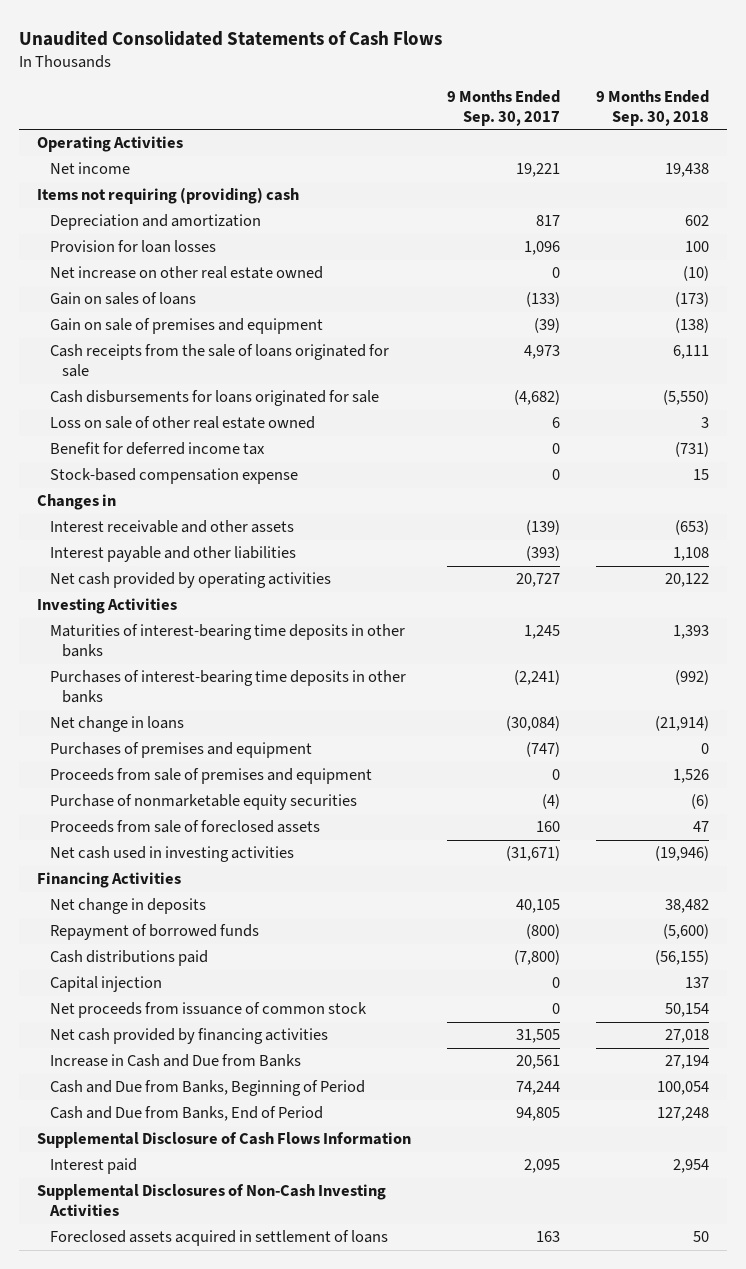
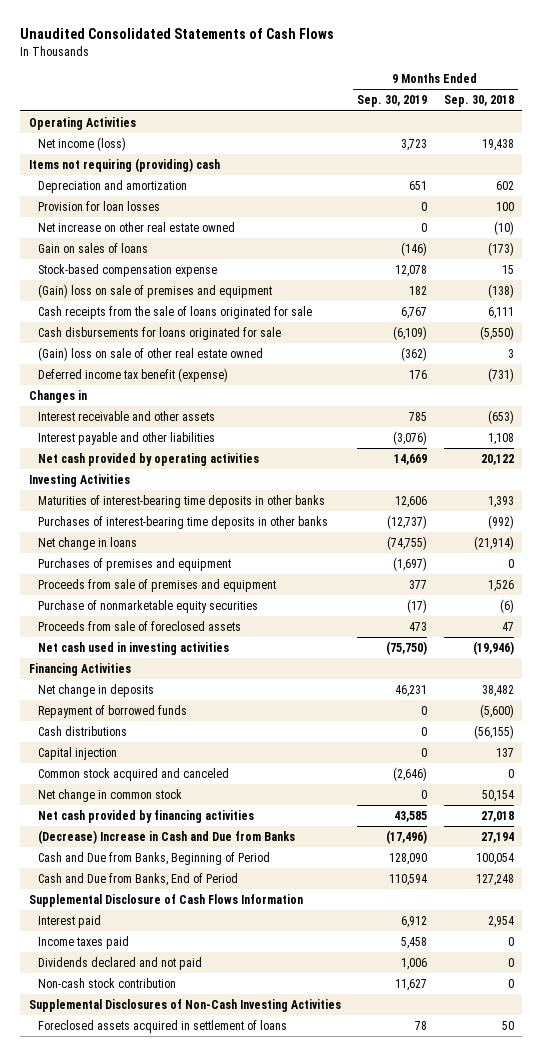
[447,89,561,126] 9 Months Ended Sep. 30, 2017 -> none
none -> [357,95,428,108] Sep. 30, 2019
[49,162,130,175] Net income -> [38,136,127,151] Net income (loss)
[49,468,298,485] Stock-based compensation expense -> [38,263,218,277] Stock-based compensation expense
[49,318,323,335] Gain on sale of premises and equipment -> [38,283,273,298] (Gain) loss on sale of premises and equipment
[49,416,315,430] Loss on sale of other real estate owned -> [38,346,264,361] (Gain) loss on sale of other real estate owned
[49,442,265,456] Benefit for deferred income tax -> [38,367,229,382] Deferred income tax benefit (expense)
[49,950,208,967] Cash distributions paid -> [38,725,128,736] Cash distributions
none -> [38,767,230,781] Common stock acquired and canceled
[49,1002,367,1019] Net proceeds from issuance of common stock -> [38,788,183,802] Net change in common stock
[49,1054,301,1068] Increase in Cash and Due from Banks -> [38,829,296,844] (Decrease) Increase in Cash and Due from Banks
none -> [38,935,130,949] Income taxes paid
none -> [38,956,203,970] Dividends declared and not paid
none -> [38,977,177,988] Non-cash stock contribution

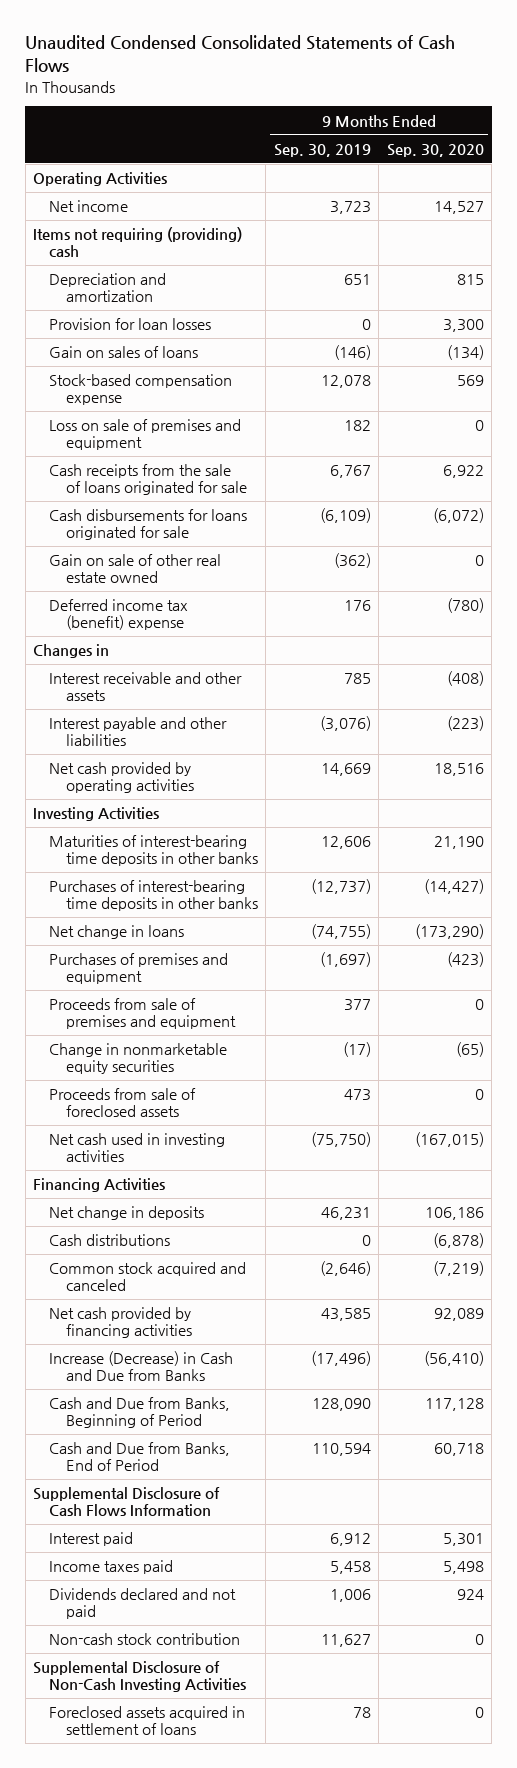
[20,28,335,40] Unaudited Consolidated Statements of Cash Flows -> [25,35,456,73] Unaudited Condensed Consolidated Statements of Cash Flows
[443,95,514,108] Sep. 30, 2018 -> none
none -> [386,143,484,157] Sep. 30, 2020
[38,136,127,151] Net income (loss) -> [49,200,129,213] Net income
[38,221,236,232] Net increase on other real estate owned -> none
[38,283,273,298] (Gain) loss on sale of premises and equipment -> [49,419,242,451] Loss on sale of premises and equipment
[38,346,264,361] (Gain) loss on sale of other real estate owned -> [49,554,222,584] Gain on sale of other real estate owned
[38,367,229,382] Deferred income tax benefit (expense) -> [49,599,189,631] Deferred income tax (benefit) expense
[38,599,259,613] Purchase of nonmarketable equity securities -> none
none -> [49,1043,228,1075] Change in nonmarketable equity securities
[38,704,188,718] Repayment of borrowed funds -> none
[38,746,118,760] Capital injection -> none
[38,788,183,802] Net change in common stock -> none
[38,829,296,844] (Decrease) Increase in Cash and Due from Banks -> [49,1351,234,1382] Increase (Decrease) in Cash and Due from Banks
[28,998,341,1012] Supplemental Disclosures of Non-Cash Investing Activities -> [33,1661,247,1693] Supplemental Disclosure of Non-Cash Investing Activities

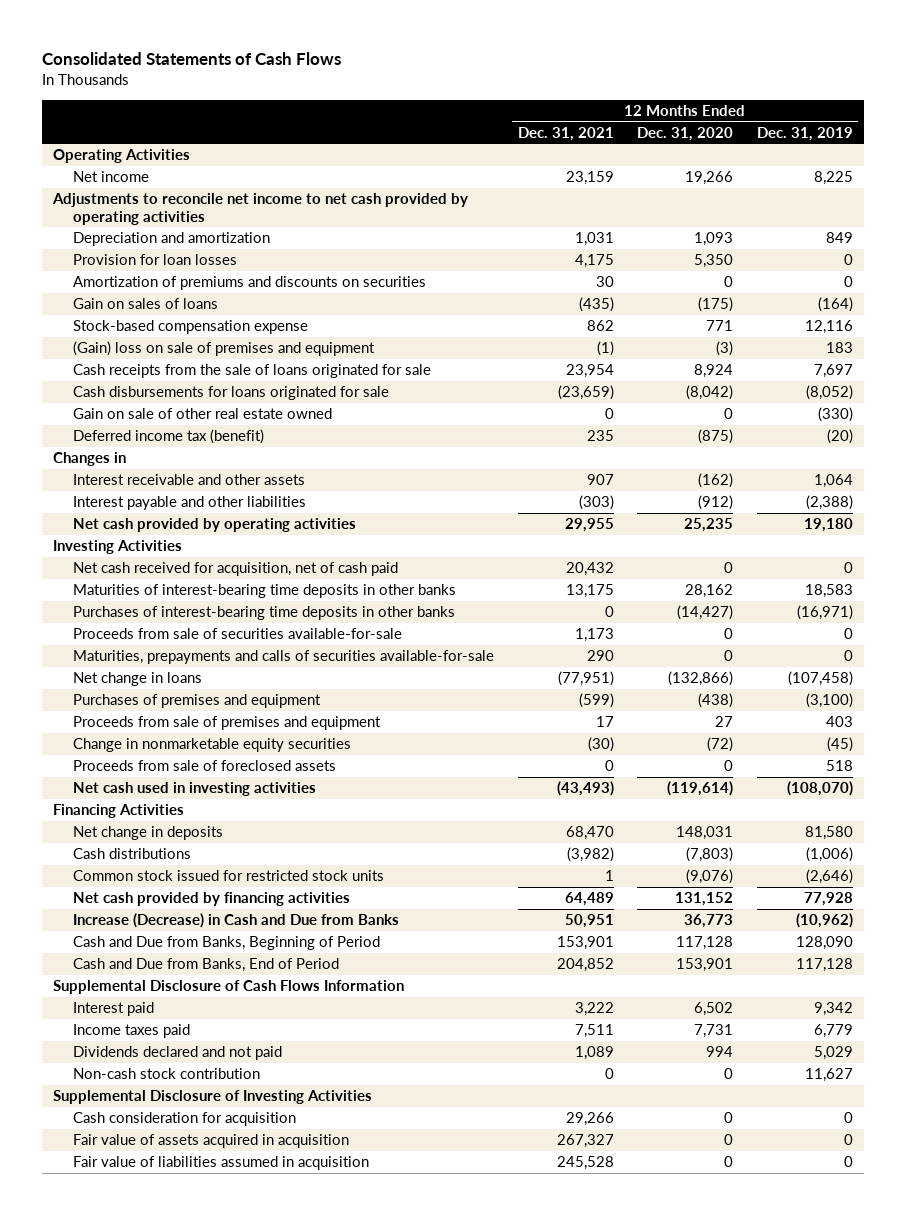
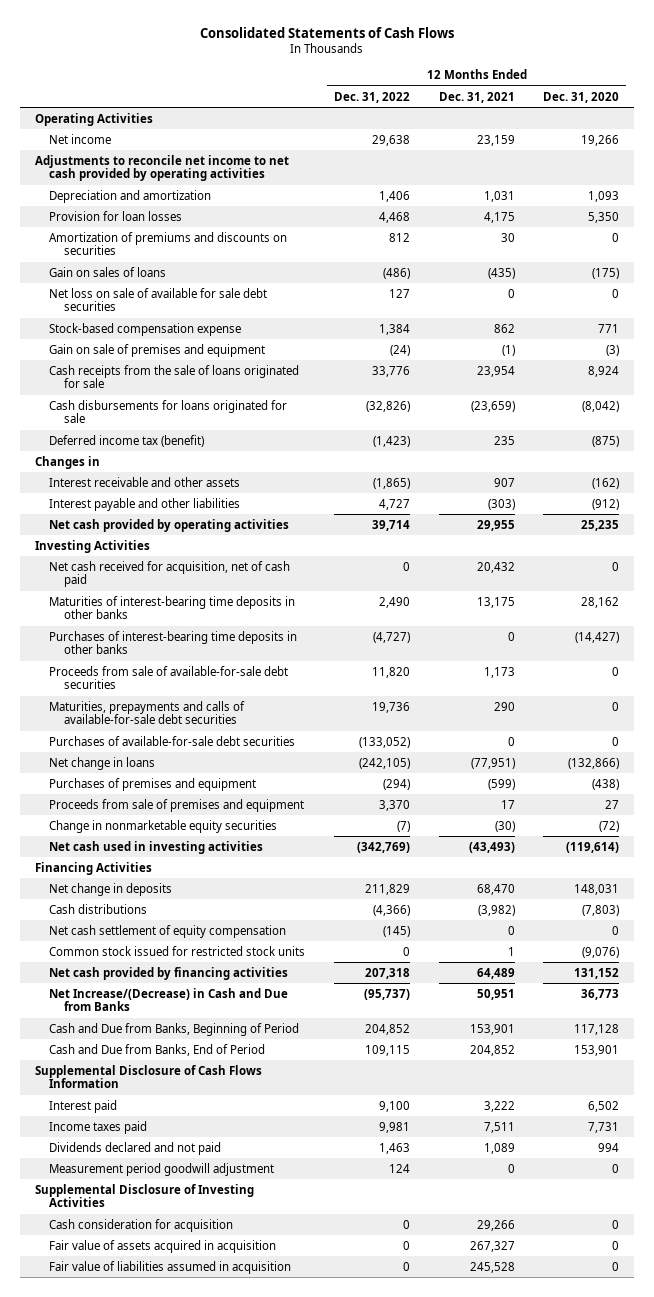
[756,126,853,141] Dec. 31, 2019 -> none
none -> [333,91,410,103] Dec. 31, 2022
none -> [49,287,268,312] Net loss on sale of available for sale debt securities
[73,341,376,357] (Gain) loss on sale of premises and equipment -> [49,343,266,357] Gain on sale of premises and equipment
[73,408,333,420] Gain on sale of other real estate owned -> none
[73,628,403,640] Proceeds from sale of securities available-for-sale -> [49,665,289,690] Proceeds from sale of available-for-sale debt securities
[73,650,495,665] Maturities, prepayments and calls of securities available-for-sale -> [49,700,246,725] Maturities, prepayments and calls of available-for-sale debt securities
none -> [49,735,296,746] Purchases of available-for-sale debt securities
[73,760,337,772] Proceeds from sale of foreclosed assets -> none
none -> [49,924,287,938] Net cash settlement of equity compensation
[73,913,400,929] Increase (Decrease) in Cash and Due from Banks -> [49,987,289,1012] Net Increase/(Decrease) in Cash and Due from Banks
[73,1068,261,1080] Non-cash stock contribution -> none
none -> [49,1162,275,1176] Measurement period goodwill adjustment

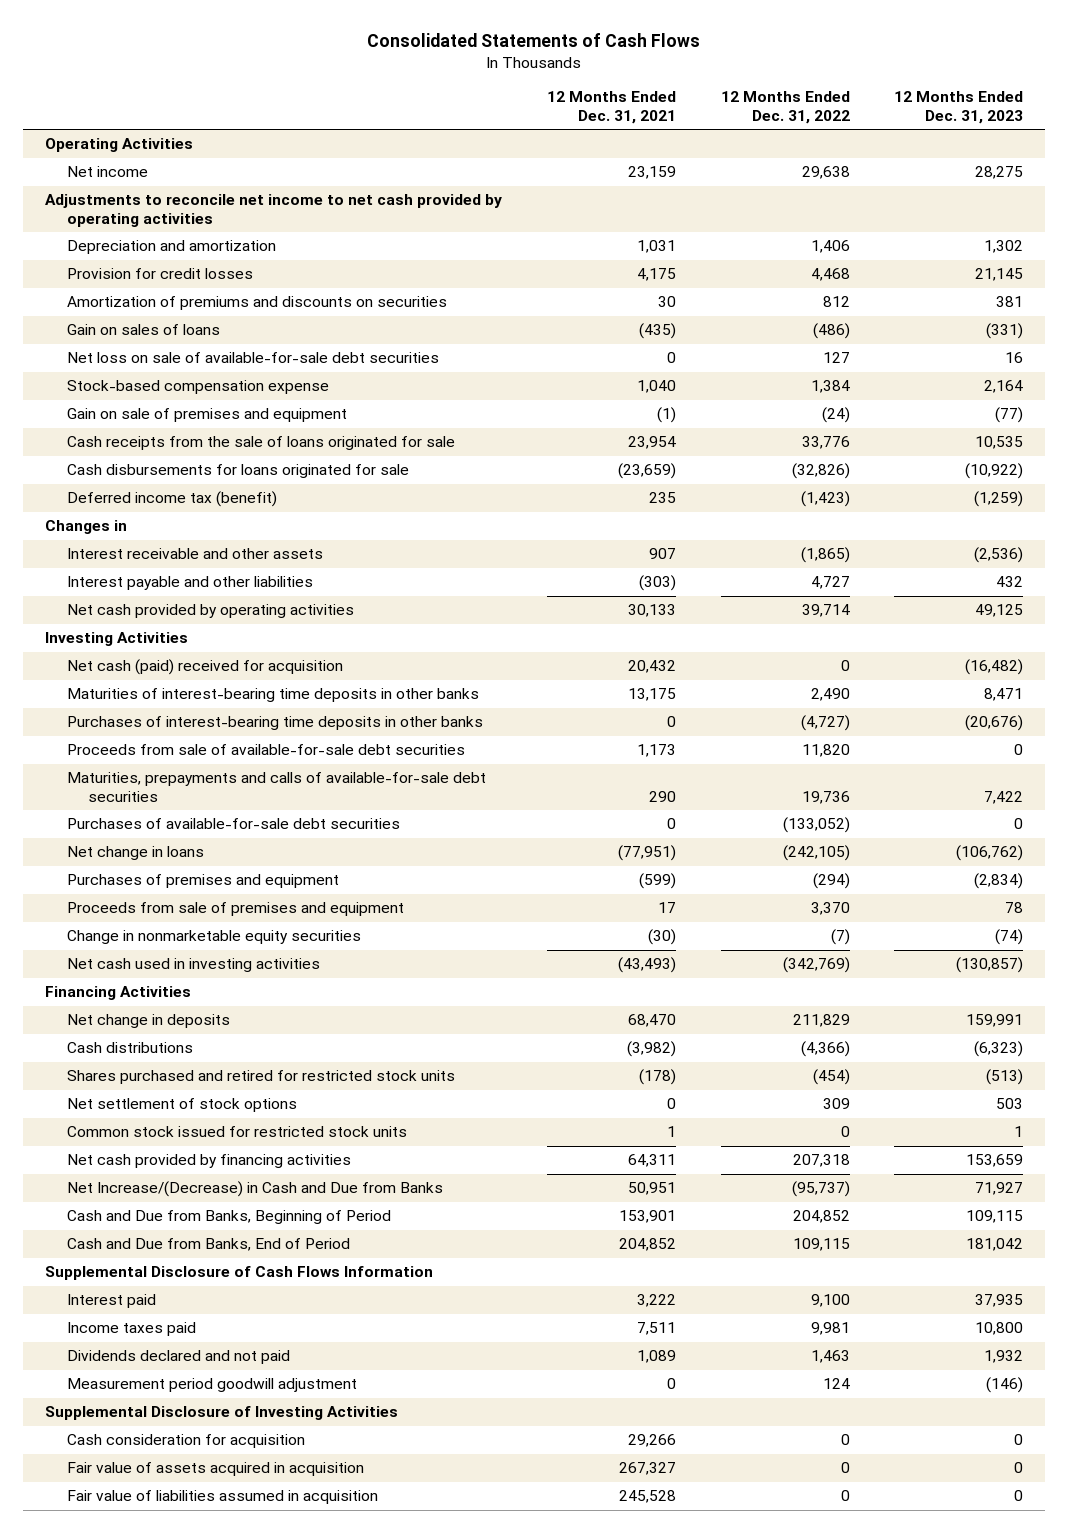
[543,91,620,103] Dec. 31, 2020 -> none
none -> [894,91,1024,124] 12 Months Ended Dec. 31, 2023
[49,210,183,221] Provision for loan losses -> [66,268,253,280] Provision for credit losses
[49,287,268,312] Net loss on sale of available for sale debt securities -> [66,352,439,364] Net loss on sale of available-for-sale debt securities
[493,323,515,333] 862 -> [637,380,677,394] 1,040
[476,519,515,531] 29,955 -> [628,604,677,618] 30,133
[49,560,291,588] Net cash received for acquisition, net of cash paid -> [66,659,343,676] Net cash (paid) received for acquisition
[49,924,287,938] Net cash settlement of equity compensation -> none
none -> [66,1070,455,1085] Shares purchased and retired for restricted stock units
none -> [66,1098,297,1113] Net settlement of stock options
[476,967,515,979] 64,489 -> [628,1154,677,1168] 64,311

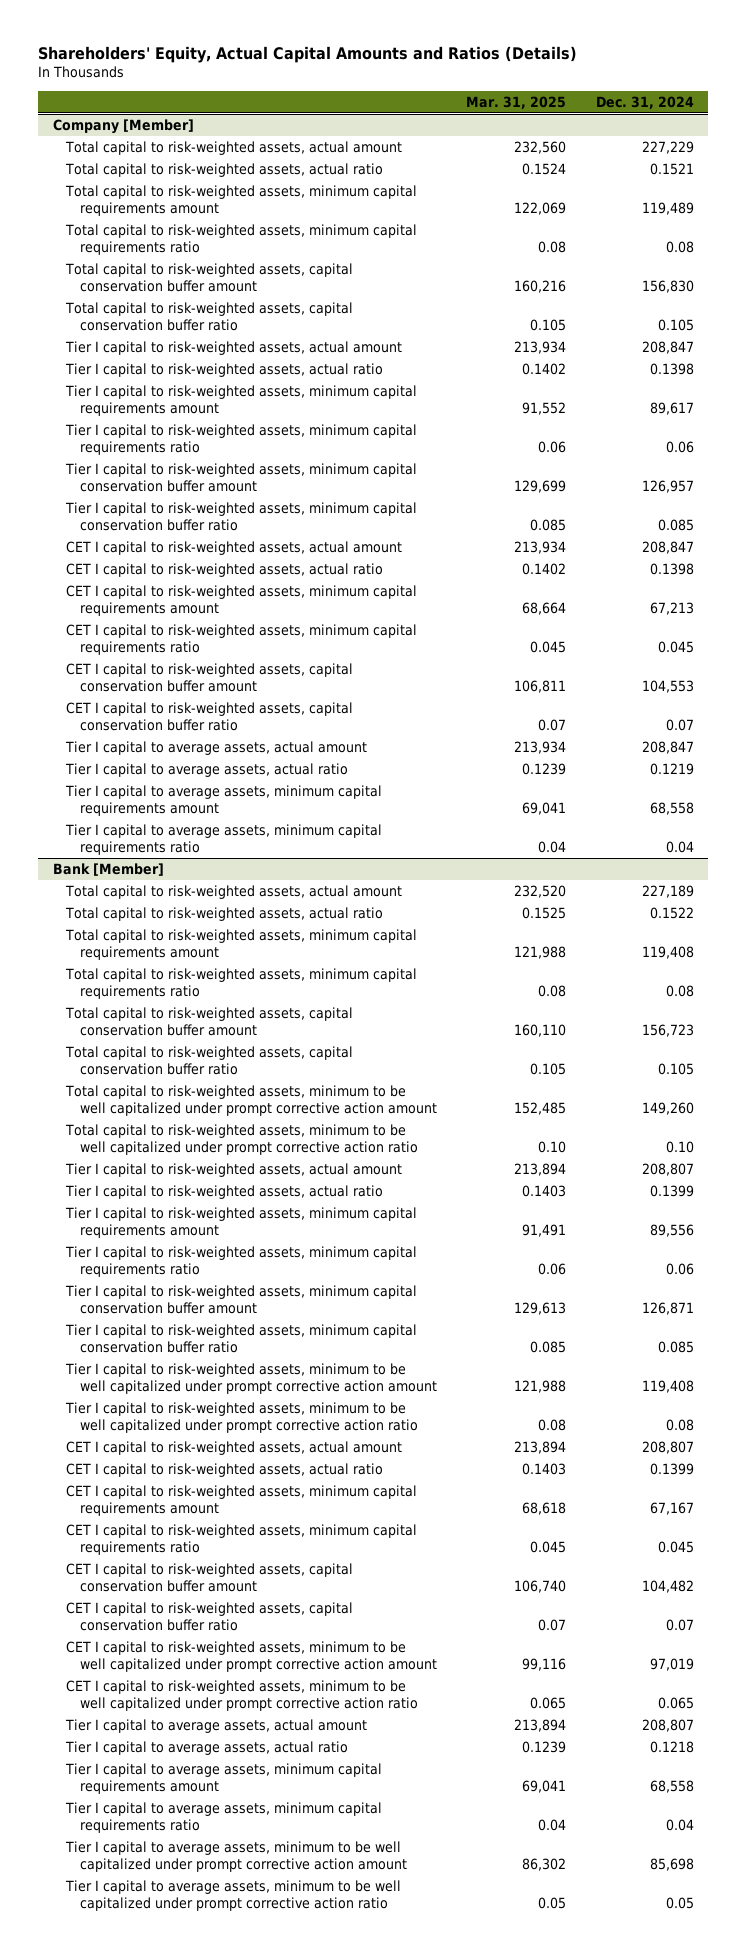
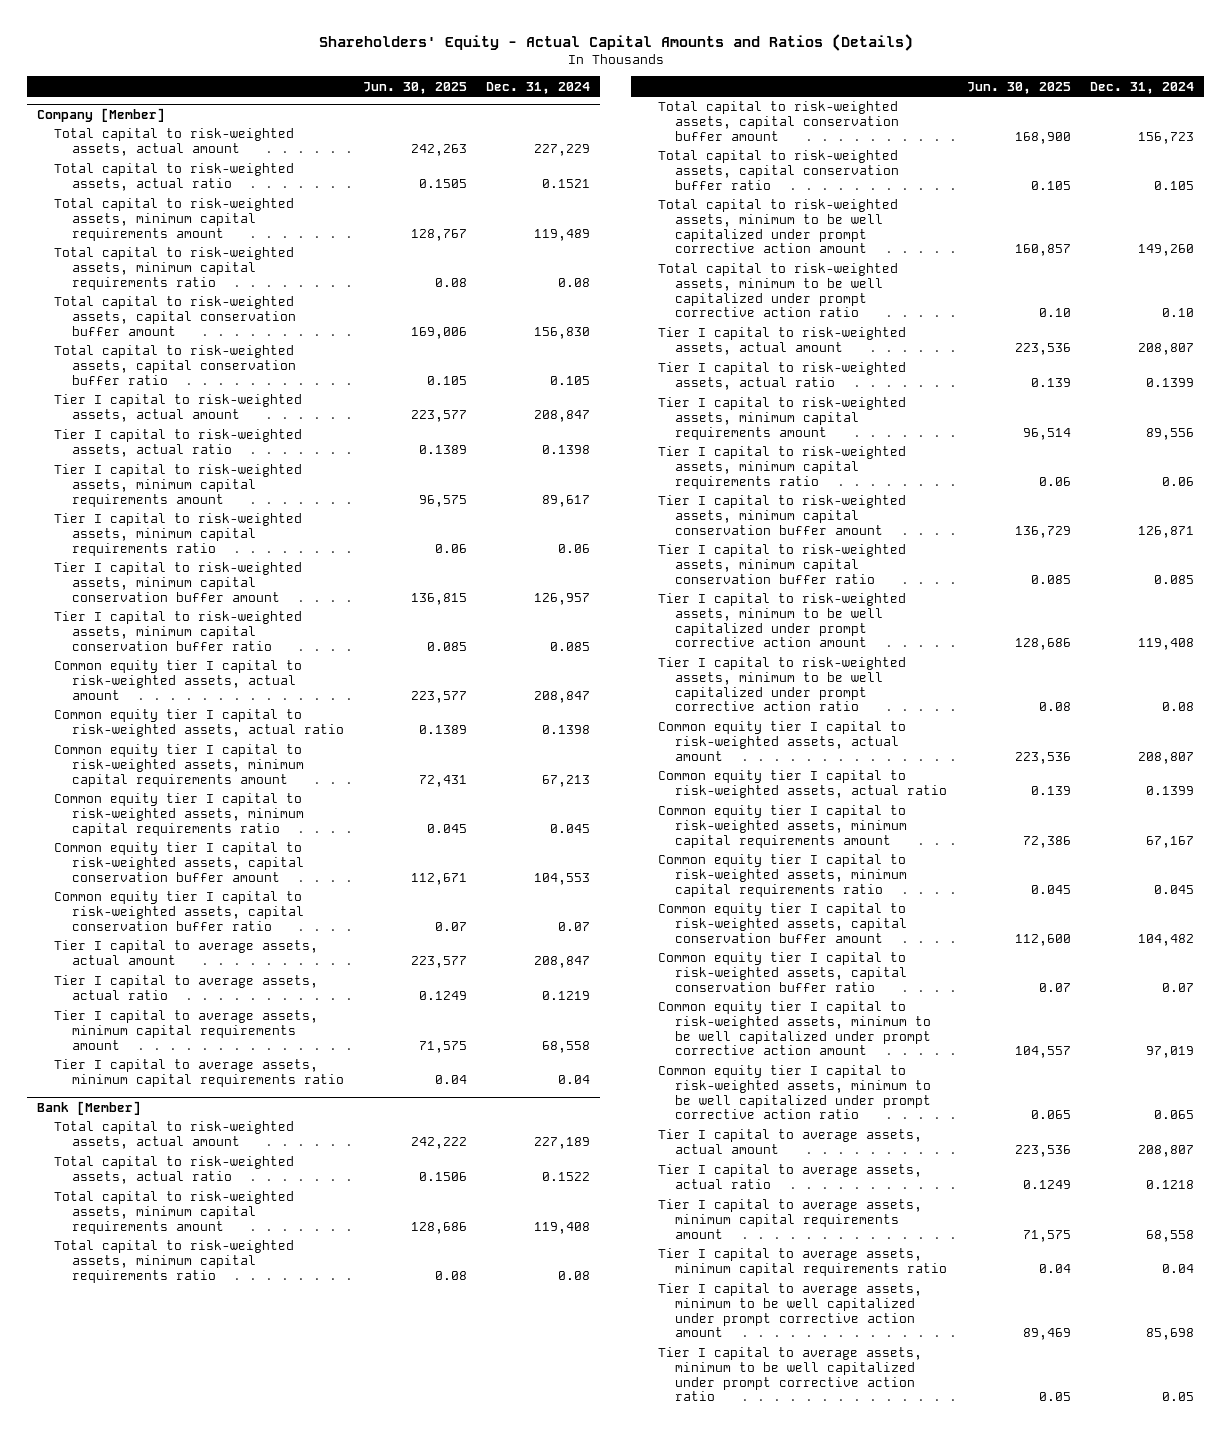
[38,46,578,64] Shareholders' Equity, Actual Capital Amounts and Ratios (Details) -> [318,33,913,51] Shareholders' Equity - Actual Capital Amounts and Ratios (Details)
[466,95,567,109] Mar. 31, 2025 -> none
none -> [362,81,467,94] Jun. 30, 2025
[66,540,403,555] CET I capital to risk-weighted assets, actual amount -> [54,660,303,700] Common equity tier I capital to risk-weighted assets, actual amount
[66,562,384,577] CET I capital to risk-weighted assets, actual ratio -> [54,709,344,738] Common equity tier I capital to risk-weighted assets, actual ratio
[66,584,418,617] CET I capital to risk-weighted assets, minimum capital requirements amount -> [54,744,304,787] Common equity tier I capital to risk-weighted assets, minimum capital requirements amount
[66,623,418,656] CET I capital to risk-weighted assets, minimum capital requirements ratio -> [54,793,304,836] Common equity tier I capital to risk-weighted assets, minimum capital requirements ratio
[66,662,354,693] CET I capital to risk-weighted assets, capital conservation buffer amount -> [54,842,304,882] Common equity tier I capital to risk-weighted assets, capital conservation buffer amount
[66,701,354,732] CET I capital to risk-weighted assets, capital conservation buffer ratio -> [54,891,304,931] Common equity tier I capital to risk-weighted assets, capital conservation buffer ratio
[66,1440,403,1455] CET I capital to risk-weighted assets, actual amount -> [658,721,907,761] Common equity tier I capital to risk-weighted assets, actual amount
[66,1462,384,1477] CET I capital to risk-weighted assets, actual ratio -> [658,770,948,799] Common equity tier I capital to risk-weighted assets, actual ratio
[66,1484,418,1517] CET I capital to risk-weighted assets, minimum capital requirements amount -> [658,805,908,848] Common equity tier I capital to risk-weighted assets, minimum capital requirements amount
[66,1523,418,1556] CET I capital to risk-weighted assets, minimum capital requirements ratio -> [658,854,908,897] Common equity tier I capital to risk-weighted assets, minimum capital requirements ratio
[66,1562,354,1593] CET I capital to risk-weighted assets, capital conservation buffer amount -> [658,903,908,943] Common equity tier I capital to risk-weighted assets, capital conservation buffer amount
[66,1601,354,1632] CET I capital to risk-weighted assets, capital conservation buffer ratio -> [658,952,908,992] Common equity tier I capital to risk-weighted assets, capital conservation buffer ratio
[66,1640,438,1673] CET I capital to risk-weighted assets, minimum to be well capitalized under prompt corrective action amount -> [658,1001,932,1056] Common equity tier I capital to risk-weighted assets, minimum to be well capitalized under prompt corrective action amount
[66,1679,419,1712] CET I capital to risk-weighted assets, minimum to be well capitalized under prompt corrective action ratio -> [658,1065,932,1120] Common equity tier I capital to risk-weighted assets, minimum to be well capitalized under prompt corrective action ratio

